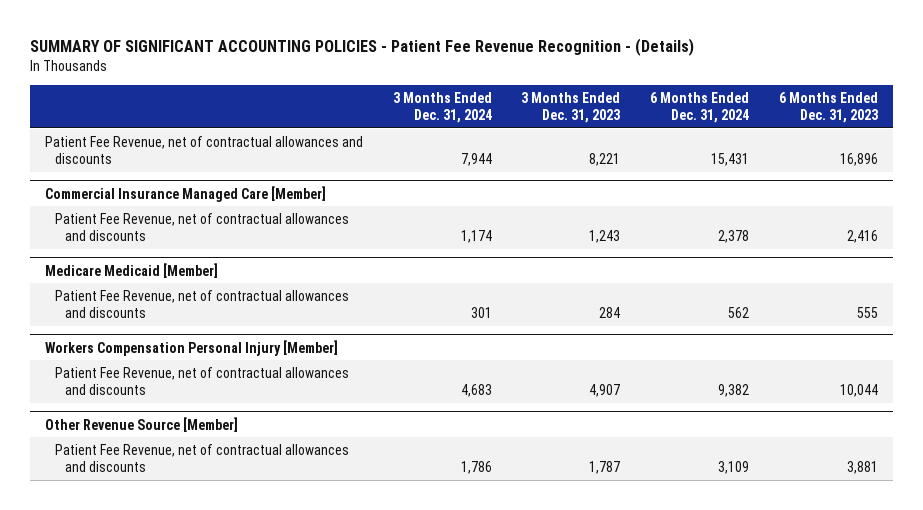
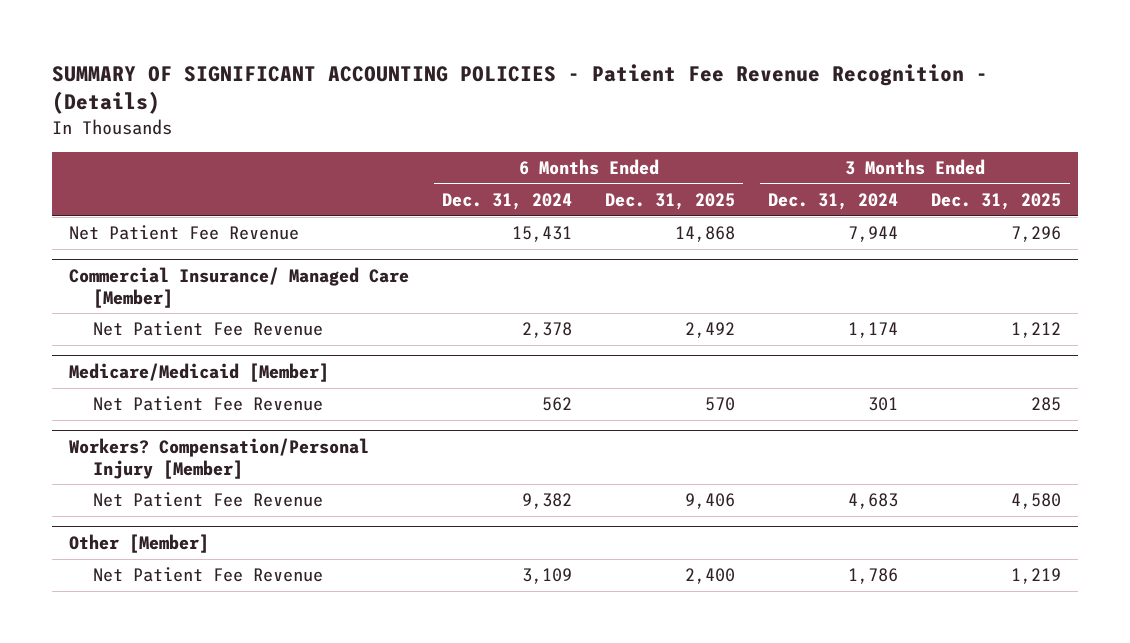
[521,91,621,123] 3 Months Ended Dec. 31, 2023 -> none
[778,91,878,123] 6 Months Ended Dec. 31, 2023 -> none
none -> [605,193,736,211] Dec. 31, 2025
none -> [931,193,1062,211] Dec. 31, 2025
[44,135,363,165] Patient Fee Revenue, net of contractual allowances and discounts -> [68,225,299,241] Net Patient Fee Revenue
[44,185,326,202] Commercial Insurance Managed Care [Member] -> [68,267,409,308] Commercial Insurance/ Managed Care [Member]
[55,212,350,242] Patient Fee Revenue, net of contractual allowances and discounts -> [92,321,323,337] Net Patient Fee Revenue
[44,262,218,278] Medicare Medicaid [Member] -> [68,363,329,383] Medicare/Medicaid [Member]
[55,289,350,319] Patient Fee Revenue, net of contractual allowances and discounts -> [92,396,323,412] Net Patient Fee Revenue
[44,339,338,356] Workers Compensation Personal Injury [Member] -> [68,438,369,479] Workers? Compensation/Personal Injury [Member]
[55,366,350,396] Patient Fee Revenue, net of contractual allowances and discounts -> [92,492,323,508] Net Patient Fee Revenue
[44,416,238,432] Other Revenue Source [Member] -> [68,534,209,554] Other [Member]
[55,443,350,473] Patient Fee Revenue, net of contractual allowances and discounts -> [92,567,323,583] Net Patient Fee Revenue

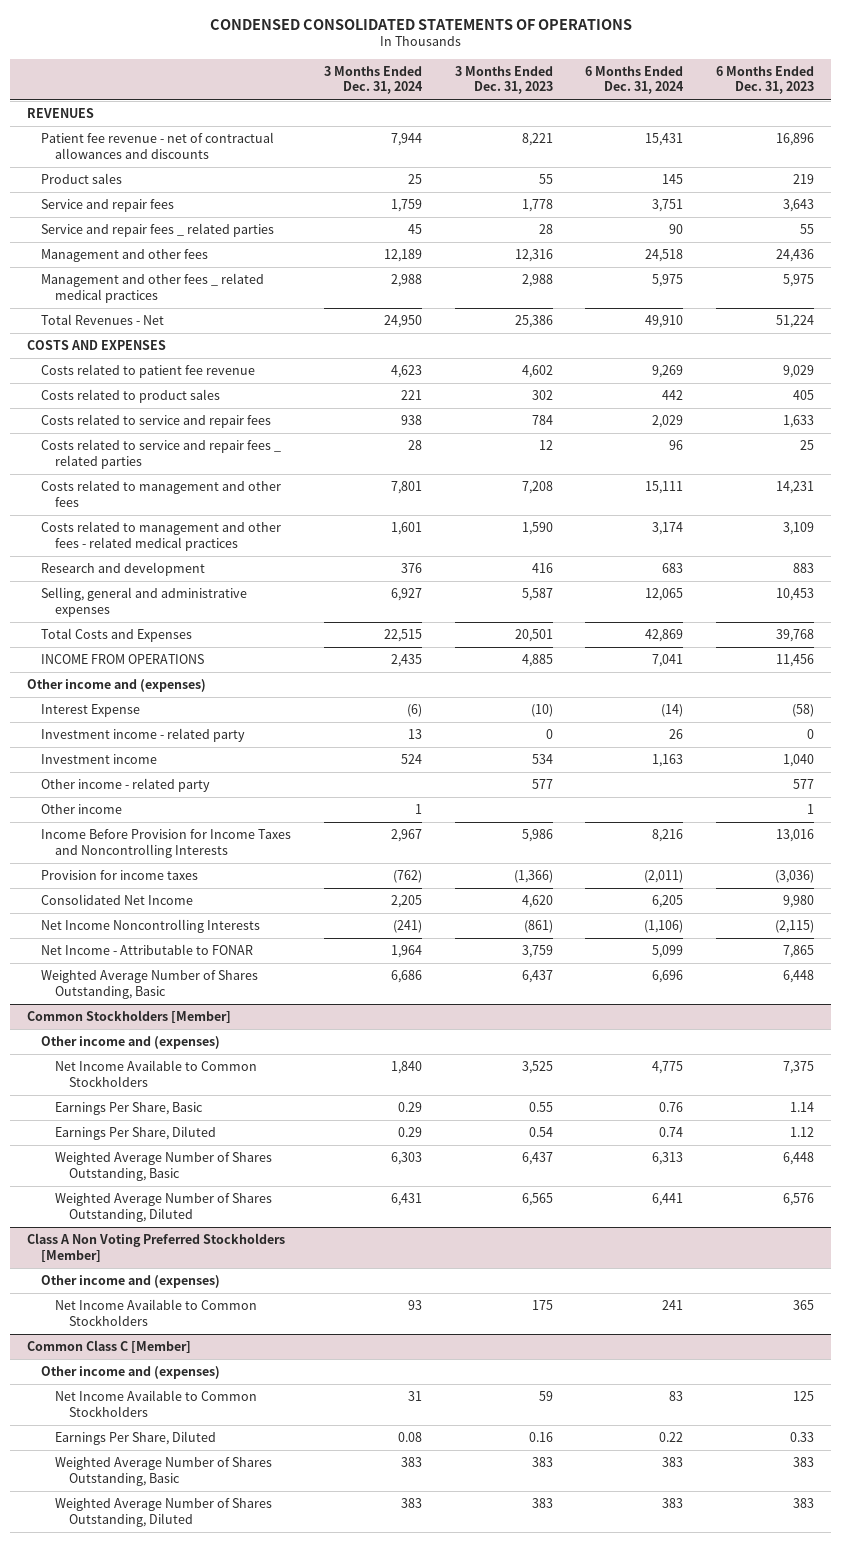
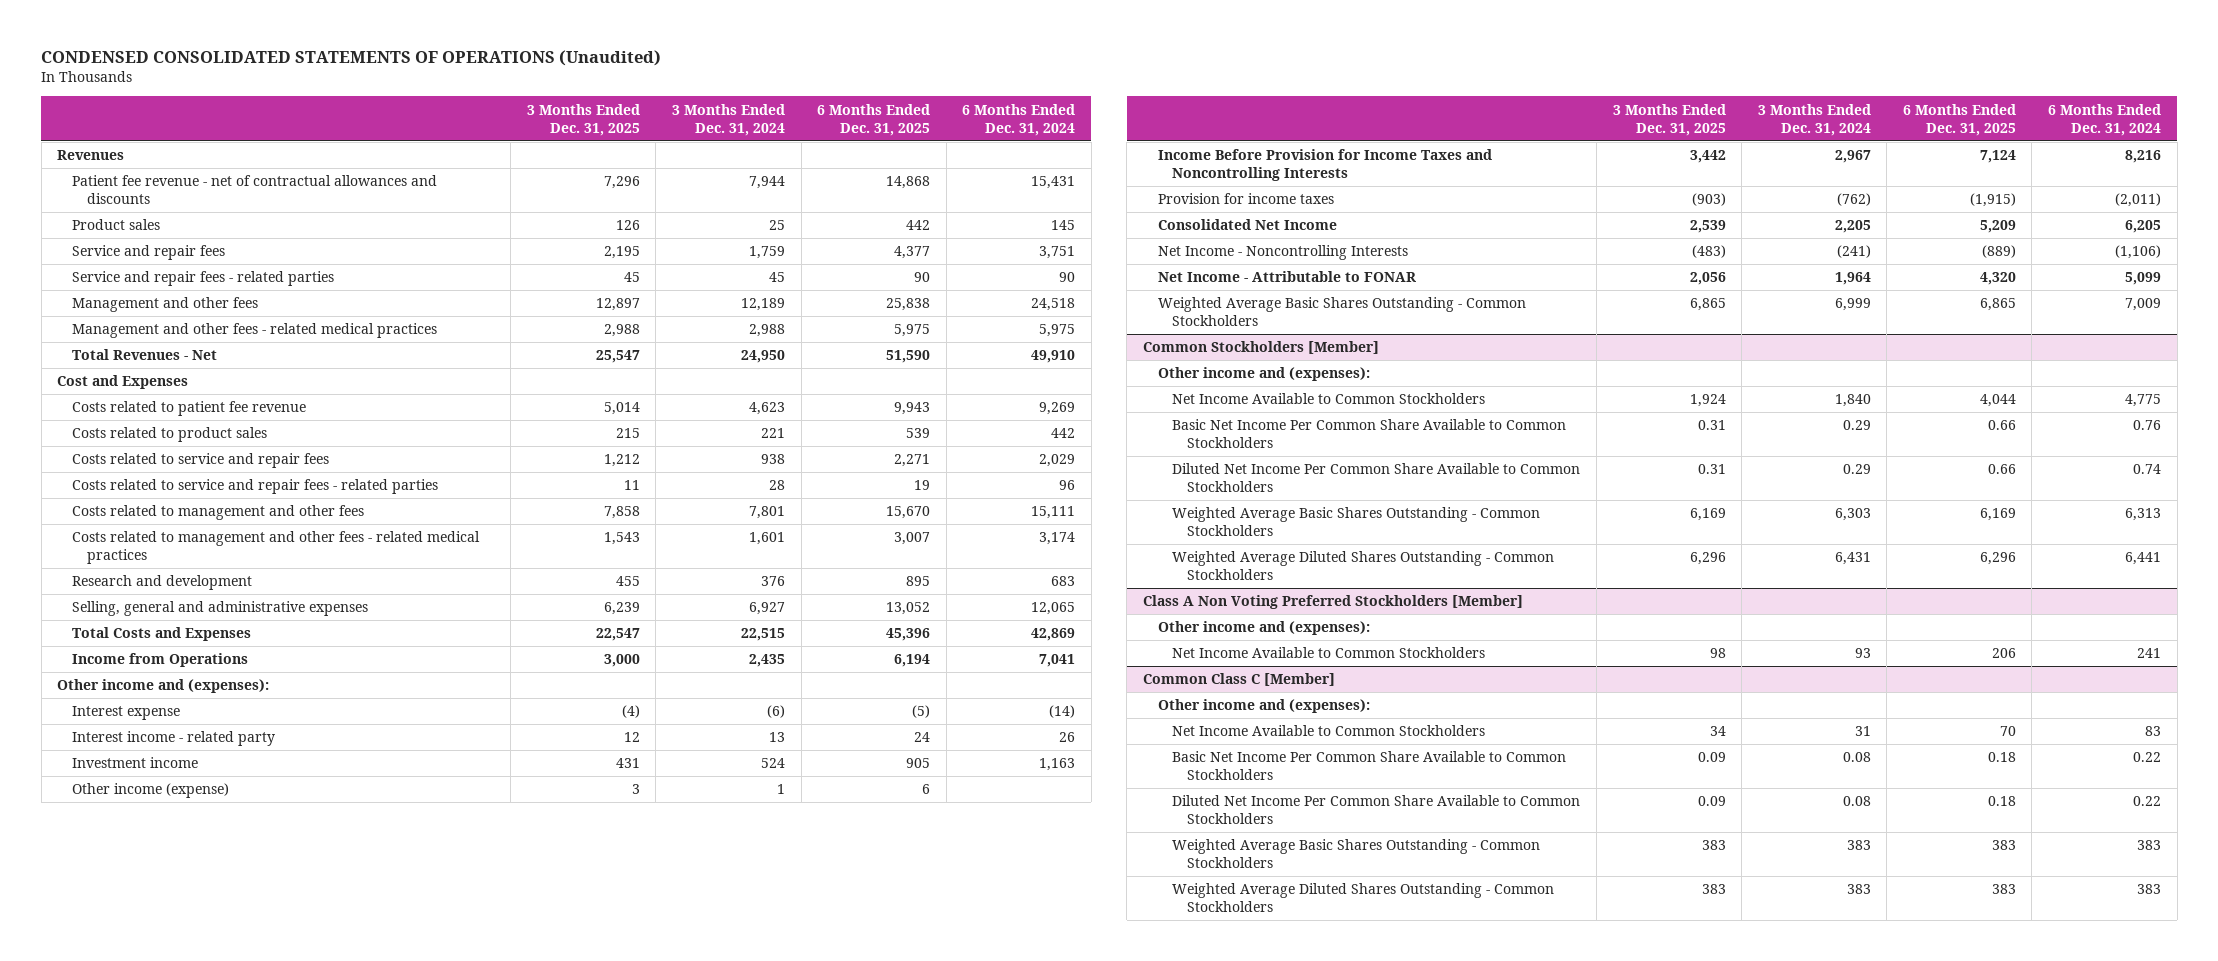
[209,18,632,30] CONDENSED CONSOLIDATED STATEMENTS OF OPERATIONS -> [41,50,662,67] CONDENSED CONSOLIDATED STATEMENTS OF OPERATIONS (Unaudited)
[454,66,553,95] 3 Months Ended Dec. 31, 2023 -> none
[716,66,815,95] 6 Months Ended Dec. 31, 2023 -> none
none -> [526,103,640,136] 3 Months Ended Dec. 31, 2025
none -> [817,103,931,136] 6 Months Ended Dec. 31, 2025
[26,108,94,119] REVENUES -> [57,150,125,161] Revenues
[40,223,274,238] Service and repair fees _ related parties -> [71,271,334,287] Service and repair fees - related parties
[40,273,264,303] Management and other fees _ related medical practices -> [71,323,437,339] Management and other fees - related medical practices
[26,340,166,351] COSTS AND EXPENSES -> [57,375,189,390] Cost and Expenses
[40,439,281,469] Costs related to service and repair fees _ related parties -> [71,479,438,495] Costs related to service and repair fees - related parties
[40,654,204,665] INCOME FROM OPERATIONS -> [71,653,248,668] Income from Operations
[26,679,206,693] Other income and (expenses) -> [57,679,270,694] Other income and (expenses):
[40,704,140,718] Interest Expense -> [71,706,180,721] Interest expense
[40,728,245,743] Investment income - related party -> [71,731,275,747] Interest income - related party
[40,778,210,793] Other income - related party -> none
[40,804,122,815] Other income -> [71,783,229,799] Other income (expense)
[40,919,260,934] Net Income Noncontrolling Interests -> [1157,245,1408,261] Net Income - Noncontrolling Interests
[40,970,258,999] Weighted Average Number of Shares Outstanding, Basic -> [1157,297,1526,327] Weighted Average Basic Shares Outstanding - Common Stockholders
[390,970,422,984] 6,686 -> [1834,298,1871,312] 6,999
[652,970,684,984] 6,696 -> [2125,298,2162,312] 7,009
[40,1036,220,1050] Other income and (expenses) -> [1157,367,1370,382] Other income and (expenses):
[54,1102,203,1116] Earnings Per Share, Basic -> [1172,419,1567,449] Basic Net Income Per Common Share Available to Common Stockholders
[54,1126,216,1141] Earnings Per Share, Diluted -> [1172,463,1581,493] Diluted Net Income Per Common Share Available to Common Stockholders
[54,1152,272,1181] Weighted Average Number of Shares Outstanding, Basic -> [1172,507,1541,537] Weighted Average Basic Shares Outstanding - Common Stockholders
[54,1193,272,1222] Weighted Average Number of Shares Outstanding, Diluted -> [1172,551,1555,581] Weighted Average Diluted Shares Outstanding - Common Stockholders
[40,1275,220,1289] Other income and (expenses) -> [1157,621,1370,636] Other income and (expenses):
[40,1366,220,1380] Other income and (expenses) -> [1157,699,1370,714] Other income and (expenses):
none -> [1172,751,1567,781] Basic Net Income Per Common Share Available to Common Stockholders
[54,1431,216,1446] Earnings Per Share, Diluted -> [1172,795,1581,825] Diluted Net Income Per Common Share Available to Common Stockholders
[54,1457,272,1486] Weighted Average Number of Shares Outstanding, Basic -> [1172,839,1541,869] Weighted Average Basic Shares Outstanding - Common Stockholders
[54,1498,272,1527] Weighted Average Number of Shares Outstanding, Diluted -> [1172,883,1555,913] Weighted Average Diluted Shares Outstanding - Common Stockholders

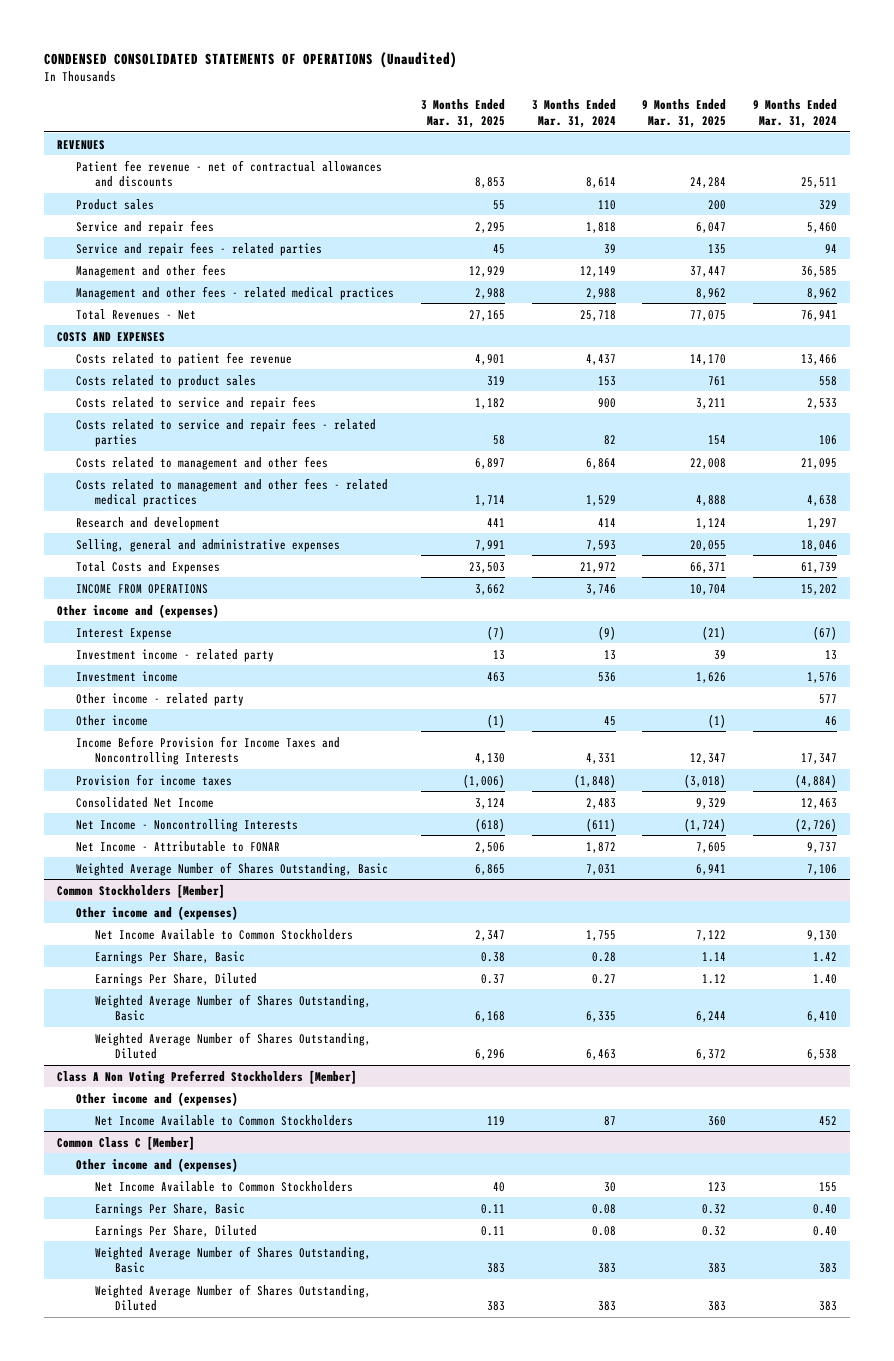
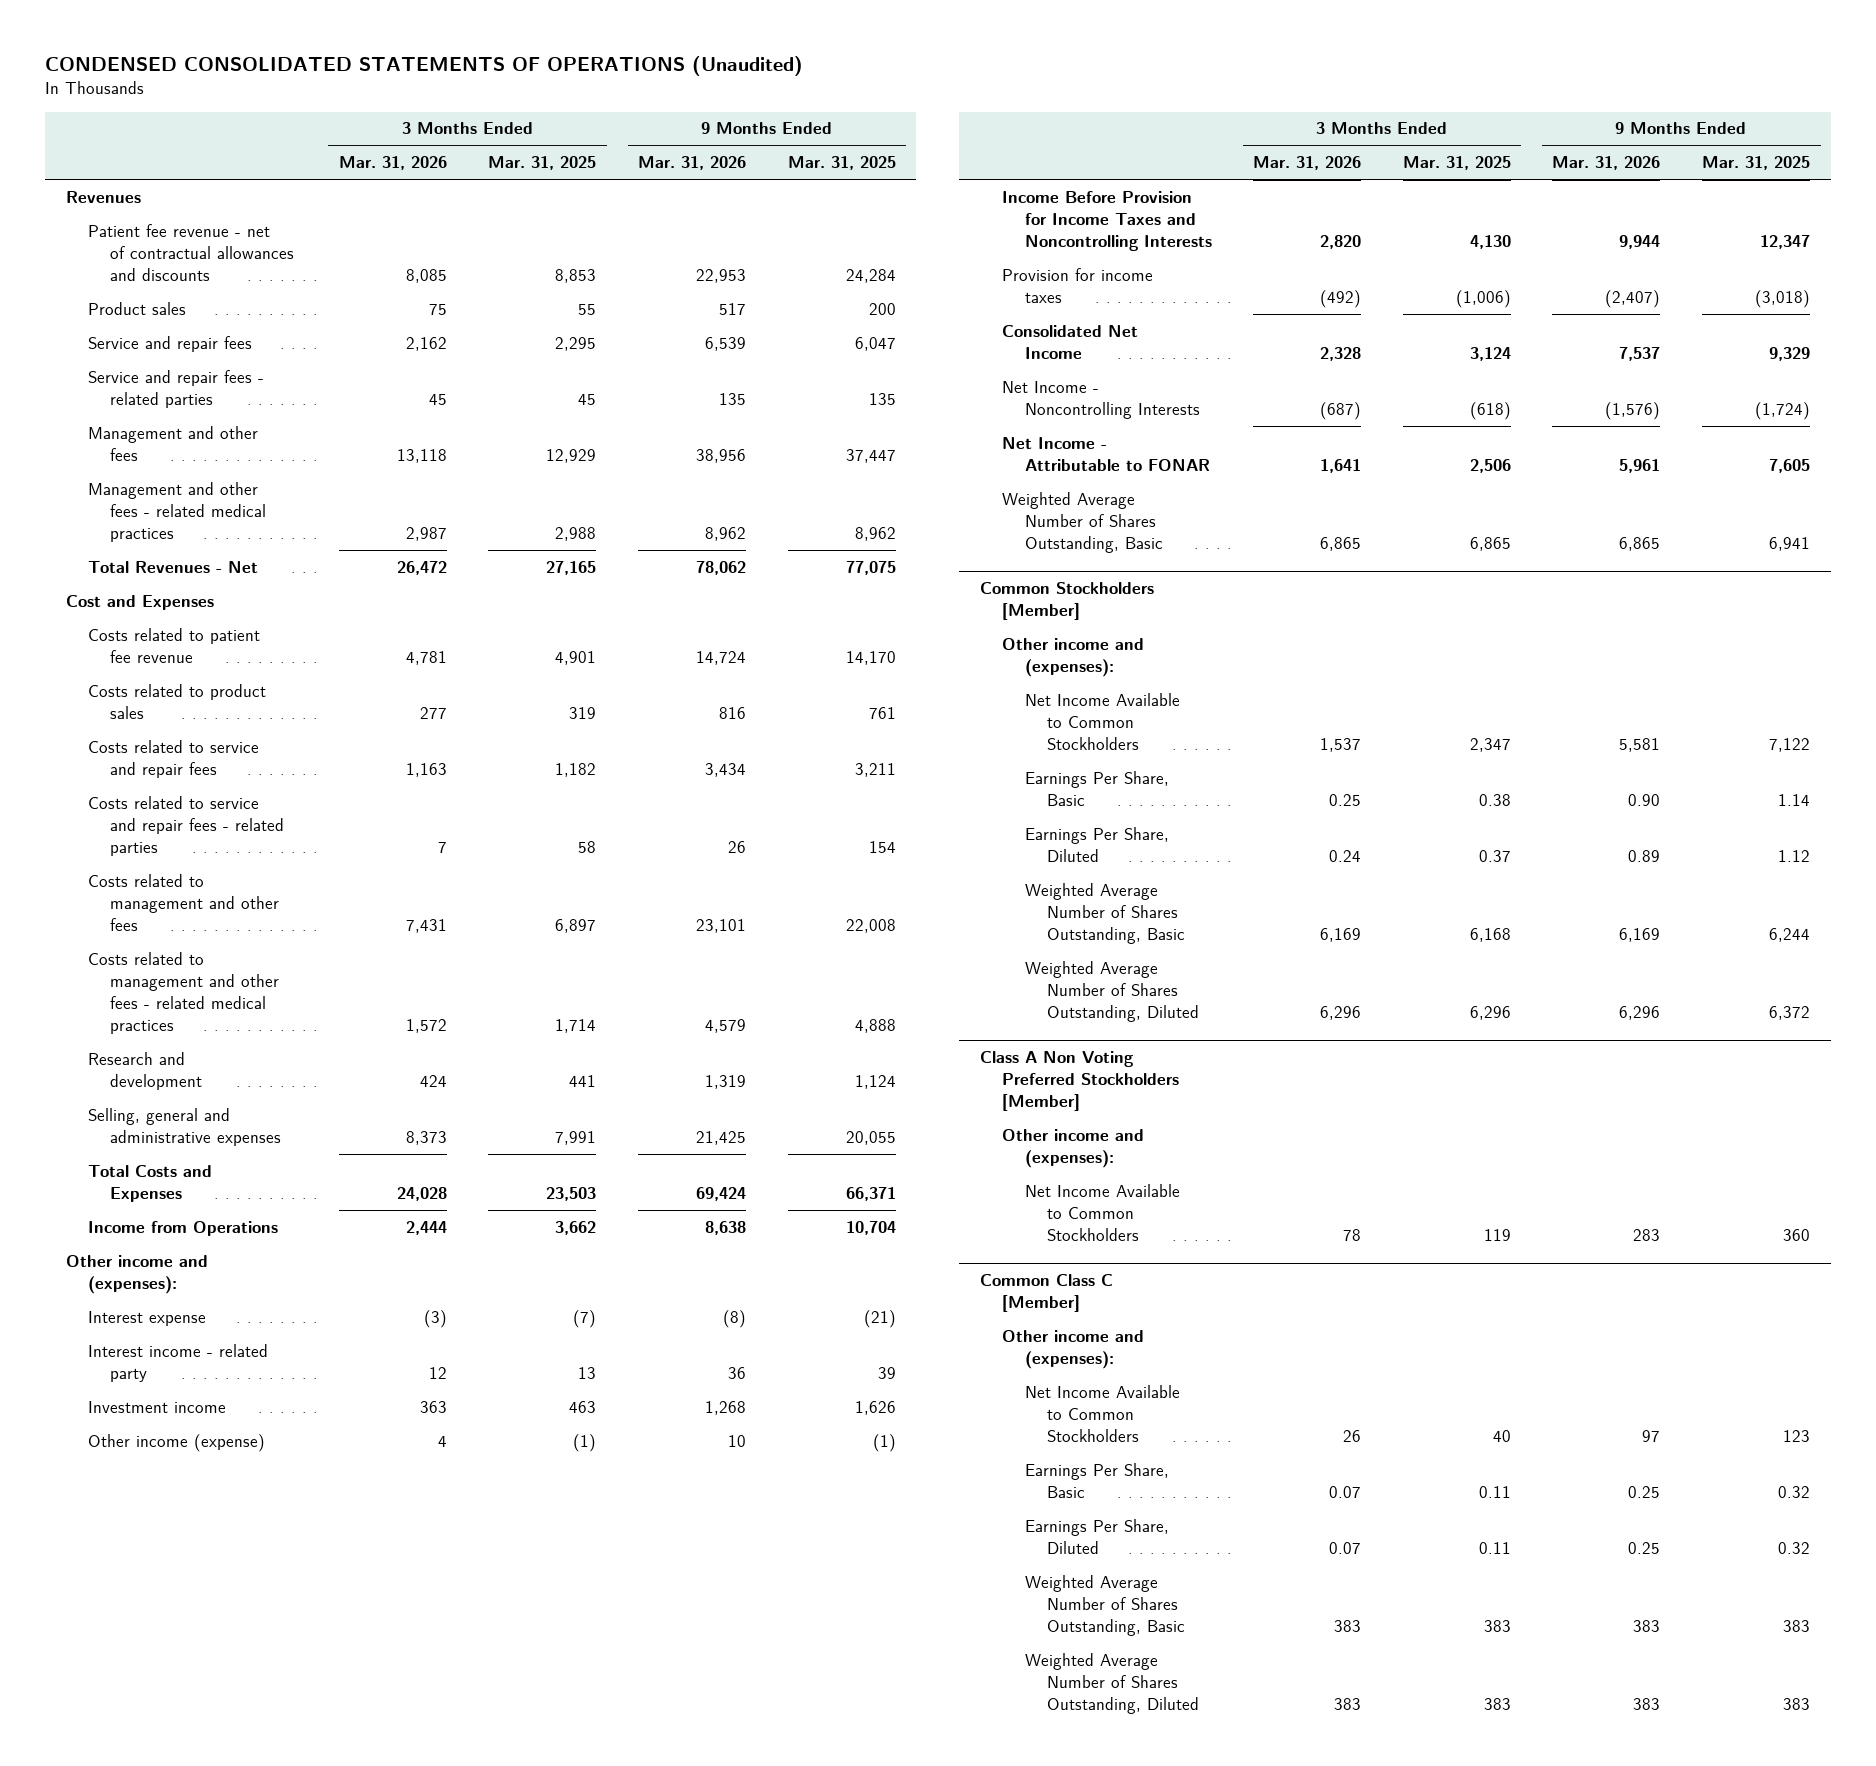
[531,99,616,129] 3 Months Ended Mar. 31, 2024 -> none
[753,99,838,129] 9 Months Ended Mar. 31, 2024 -> none
none -> [338,156,447,171] Mar. 31, 2026
none -> [638,156,747,171] Mar. 31, 2026
[57,139,106,150] REVENUES -> [65,190,141,203] Revenues
[57,331,166,342] COSTS AND EXPENSES -> [65,594,214,610] Cost and Expenses
[76,583,209,594] INCOME FROM OPERATIONS -> [87,1220,278,1236] Income from Operations
[57,603,220,618] Other income and (expenses) -> [65,1254,208,1295] Other income and (expenses):
[76,627,173,640] Interest Expense -> [87,1310,206,1326] Interest expense
[76,648,275,662] Investment income - related party -> [87,1343,268,1383] Interest income - related party
[76,692,245,706] Other income - related party -> none
[76,714,149,726] Other income -> [87,1433,265,1452] Other income (expense)
[76,905,239,920] Other income and (expenses) -> [1002,637,1145,678] Other income and (expenses):
[76,1091,239,1106] Other income and (expenses) -> [1002,1128,1145,1169] Other income and (expenses):
[76,1157,239,1172] Other income and (expenses) -> [1002,1329,1145,1370] Other income and (expenses):

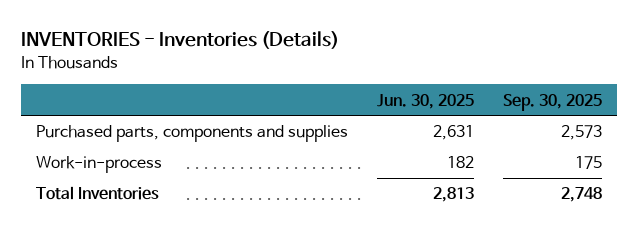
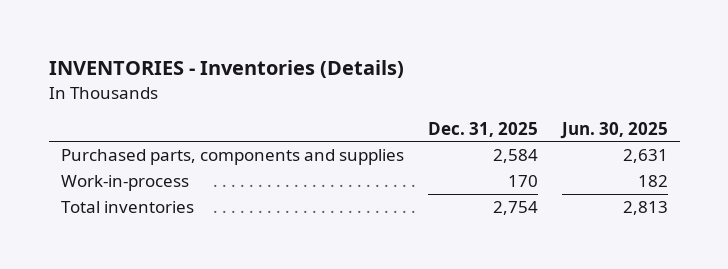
[503,93,603,111] Sep. 30, 2025 -> none
none -> [427,121,538,137] Dec. 31, 2025
[35,186,159,201] Total Inventories -> [60,201,194,214] Total inventories

